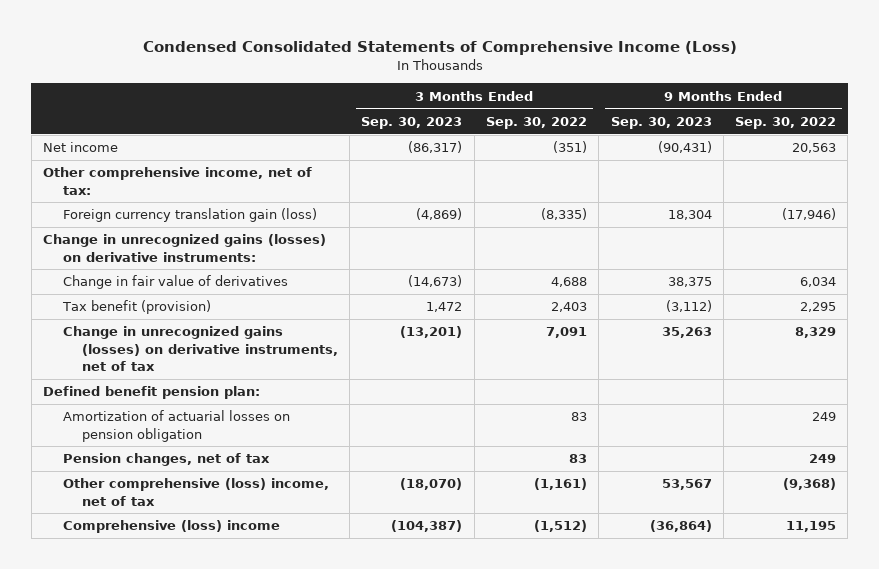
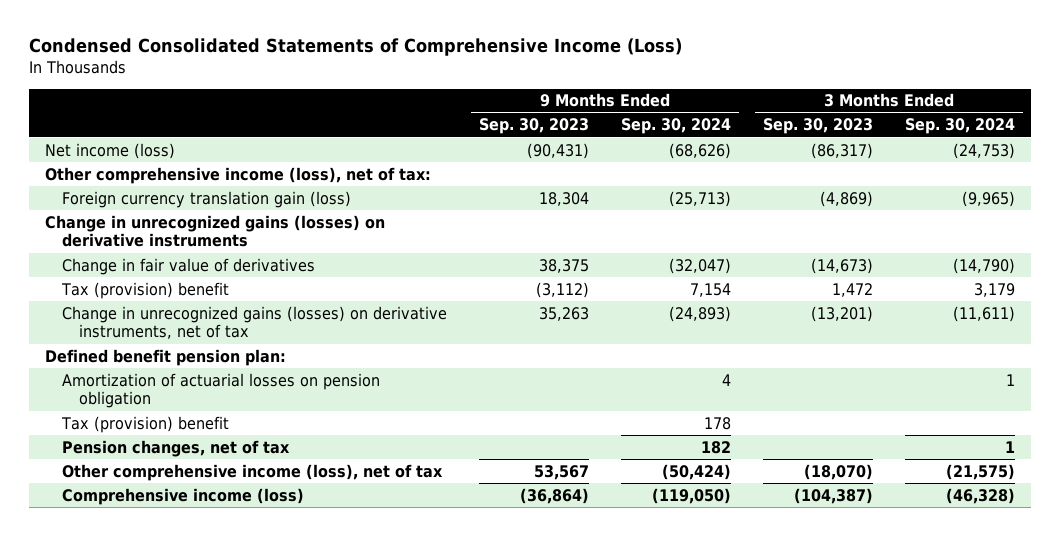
[485,116,587,129] Sep. 30, 2022 -> none
[735,116,837,129] Sep. 30, 2022 -> none
none -> [620,118,731,135] Sep. 30, 2024
none -> [904,118,1015,135] Sep. 30, 2024
[43,142,119,153] Net income -> [44,142,175,159] Net income (loss)
[43,167,313,195] Other comprehensive income, net of tax: -> [44,166,431,184] Other comprehensive income (loss), net of tax:
[43,234,327,262] Change in unrecognized gains (losses) on derivative instruments: -> [44,214,385,248] Change in unrecognized gains (losses) on derivative instruments
[61,300,211,315] Tax benefit (provision) -> [60,281,229,299] Tax (provision) benefit
none -> [60,415,229,433] Tax (provision) benefit
[62,478,329,506] Other comprehensive (loss) income, net of tax -> [61,463,443,481] Other comprehensive income (loss), net of tax
[62,520,280,534] Comprehensive (loss) income -> [61,487,304,505] Comprehensive income (loss)

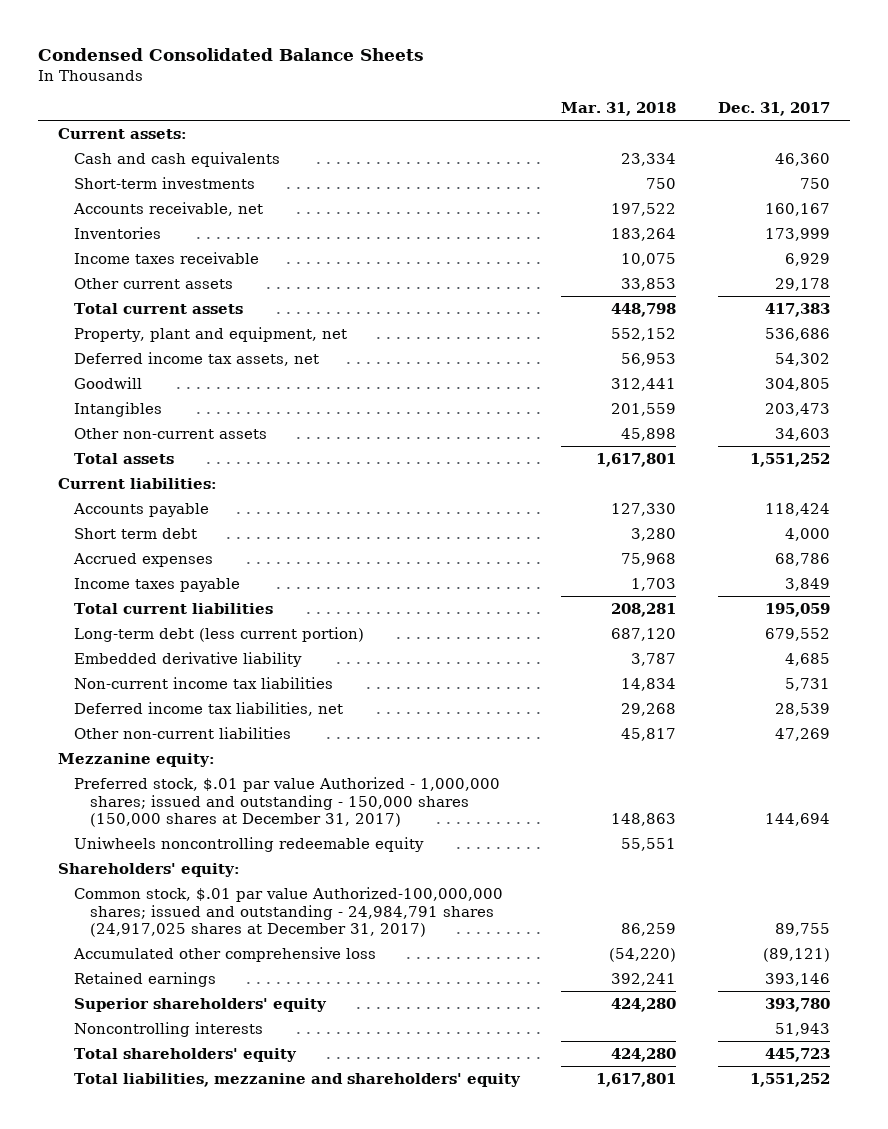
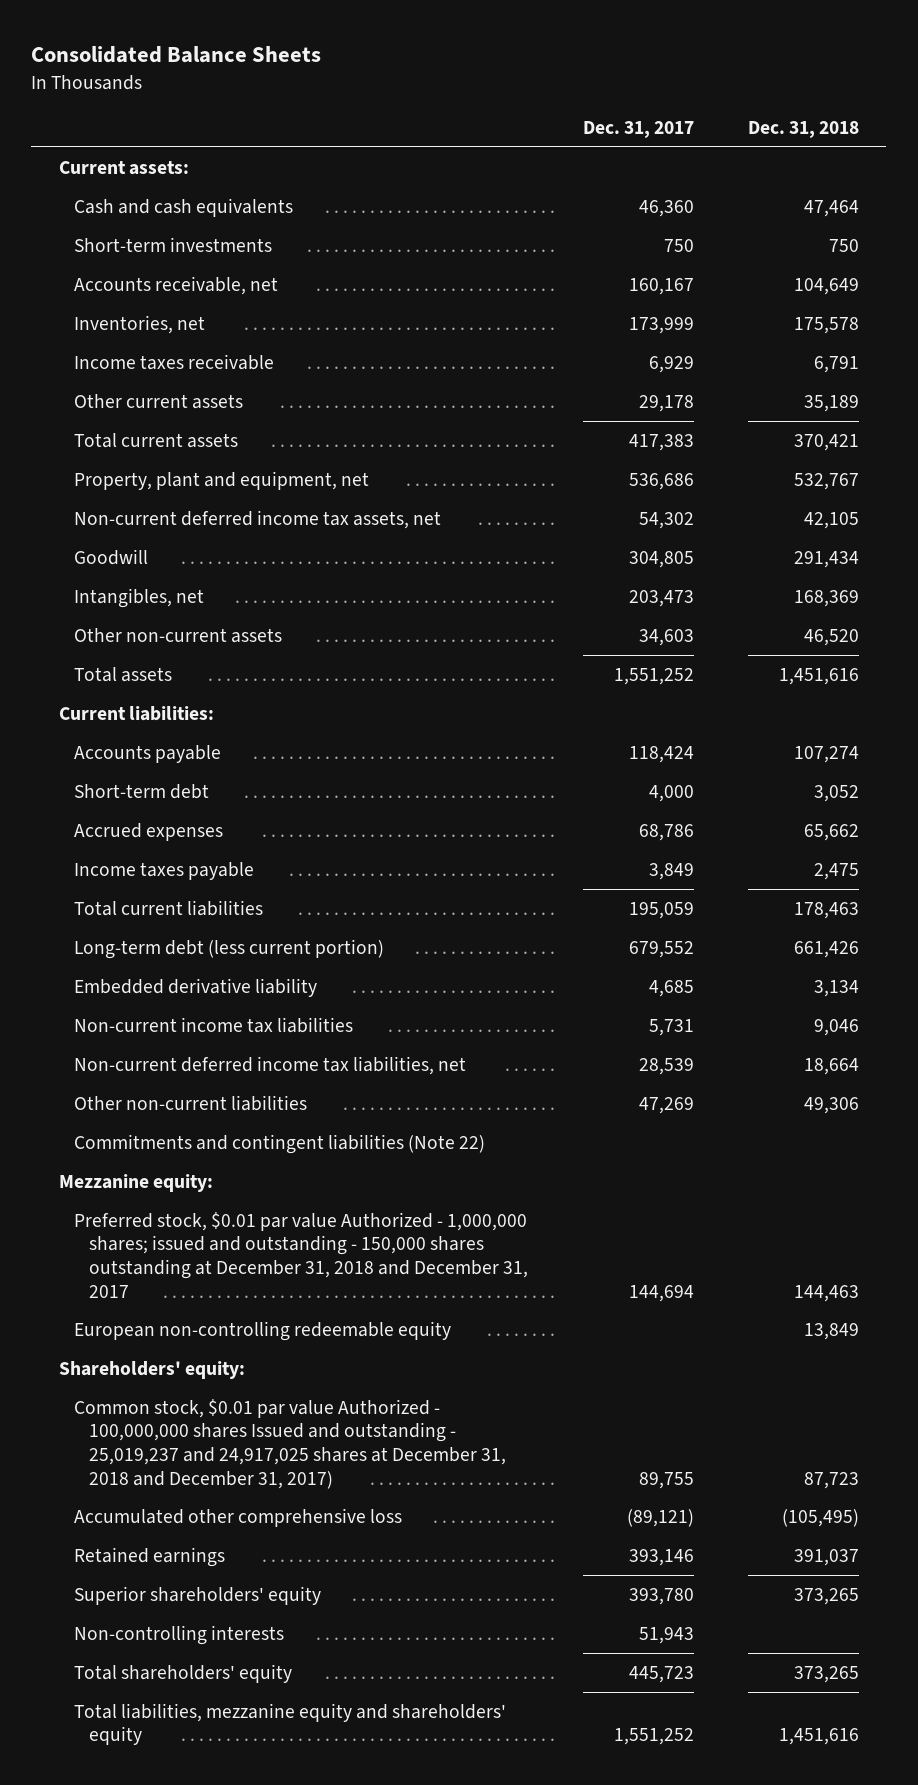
[37,47,424,61] Condensed Consolidated Balance Sheets -> [31,46,322,64] Consolidated Balance Sheets
[561,102,677,117] Mar. 31, 2018 -> none
none -> [748,121,860,139] Dec. 31, 2018
[74,226,162,239] Inventories -> [73,314,205,334] Inventories, net
[74,351,320,366] Deferred income tax assets, net -> [73,509,441,529] Non-current deferred income tax assets, net
[74,401,163,417] Intangibles -> [73,587,204,608] Intangibles, net
[74,527,198,539] Short term debt -> [73,783,209,799] Short-term debt
[74,701,344,716] Deferred income tax liabilities, net -> [73,1055,466,1075] Non-current deferred income tax liabilities, net
none -> [73,1133,485,1154] Commitments and contingent liabilities (Note 22)
[74,836,425,852] Uniwheels noncontrolling redeemable equity -> none
[74,776,501,828] Preferred stock, $.01 par value Authorized - 1,000,000 shares; issued and outstanding - 150,000 shares (150,000 shares at December 31, 2017) -> [73,1211,529,1298] Preferred stock, $0.01 par value Authorized - 1,000,000 shares; issued and outstanding - 150,000 shares outstanding at December 31, 2018 and December 31, 2017
none -> [73,1320,451,1341] European non-controlling redeemable equity
[74,886,504,938] Common stock, $.01 par value Authorized-100,000,000 shares; issued and outstanding - 24,984,791 shares (24,917,025 shares at December 31, 2017) -> [73,1398,507,1489] Common stock, $0.01 par value Authorized - 100,000,000 shares Issued and outstanding - 25,019,237 and 24,917,025 shares at December 31, 2018 and December 31, 2017)
[74,1021,264,1037] Noncontrolling interests -> [73,1624,284,1645] Non-controlling interests
[74,1072,522,1087] Total liabilities, mezzanine and shareholders' equity -> [73,1702,506,1746] Total liabilities, mezzanine equity and shareholders' equity

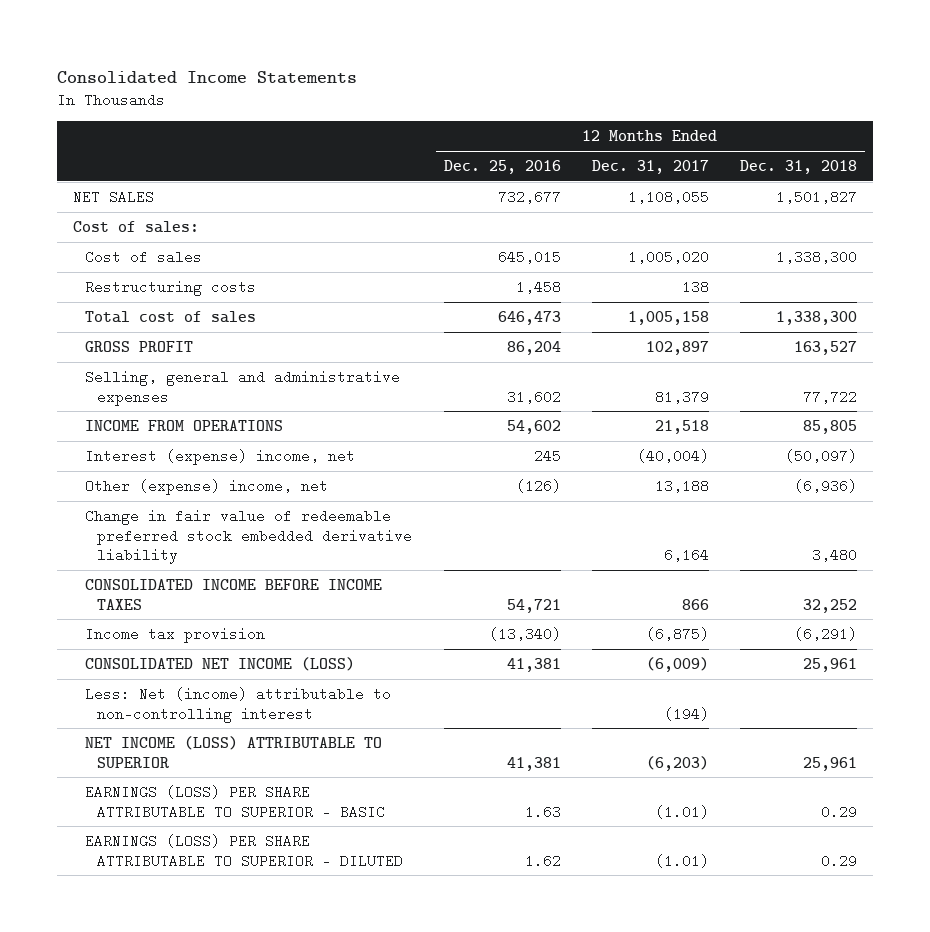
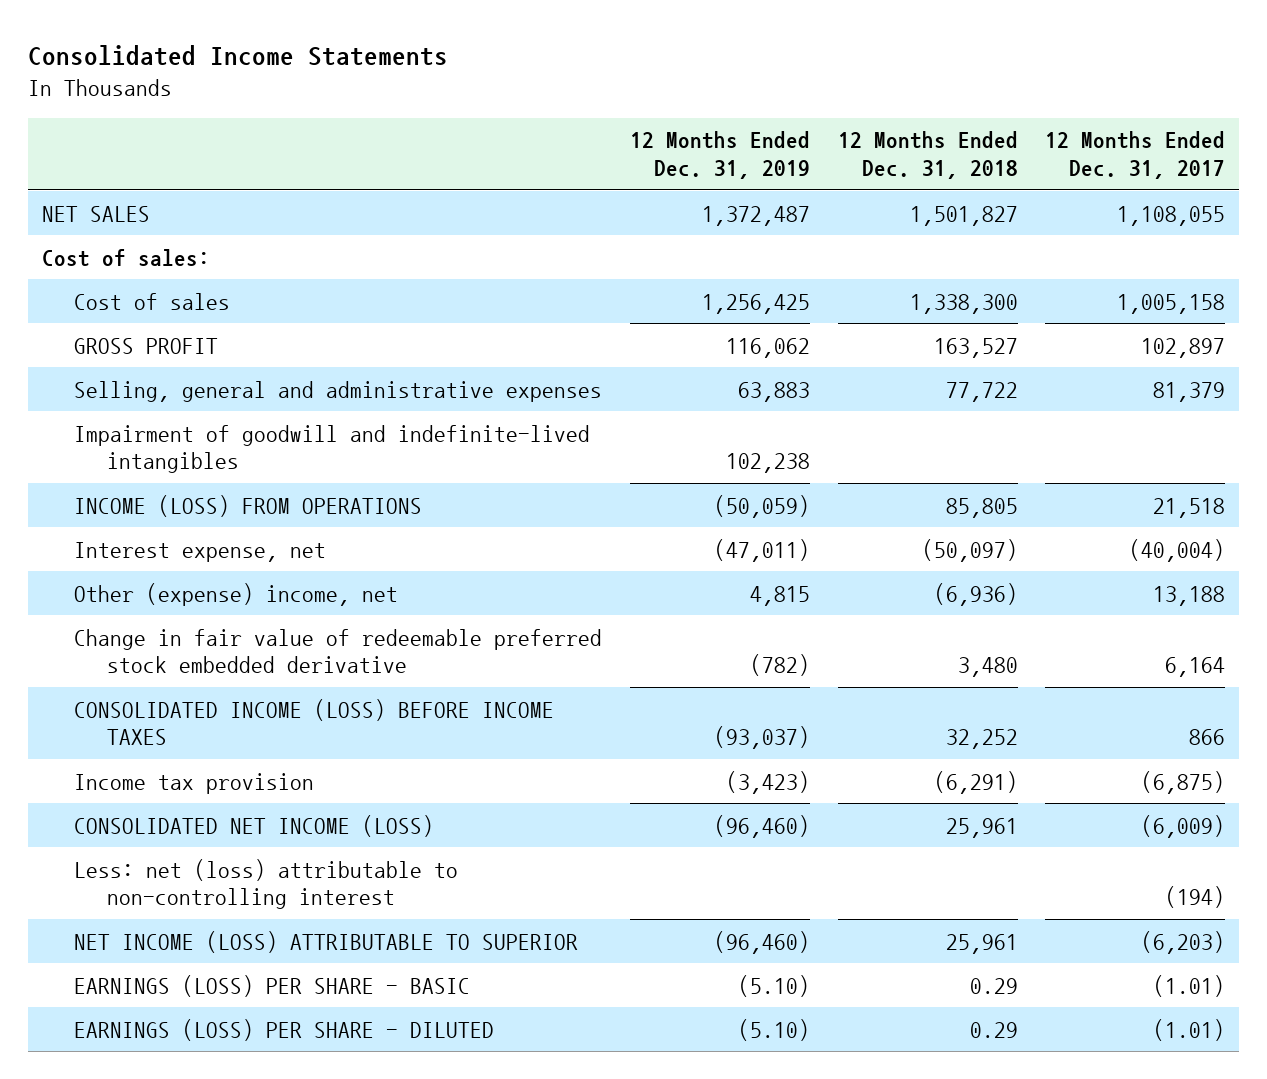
[443,160,561,175] Dec. 25, 2016 -> none
none -> [630,131,811,180] 12 Months Ended Dec. 31, 2019
[85,279,257,296] Restructuring costs -> none
[85,310,257,323] Total cost of sales -> none
[627,249,709,264] 1,005,020 -> [1117,293,1226,314] 1,005,158
none -> [74,424,591,474] Impairment of goodwill and indefinite-lived intangibles
[85,419,284,431] INCOME FROM OPERATIONS -> [74,494,423,517] INCOME (LOSS) FROM OPERATIONS
[85,448,356,465] Interest (expense) income, net -> [74,541,327,562] Interest expense, net
[85,508,413,565] Change in fair value of redeemable preferred stock embedded derivative liability -> [74,628,603,674] Change in fair value of redeemable preferred stock embedded derivative
[85,578,383,610] CONSOLIDATED INCOME BEFORE INCOME TAXES -> [74,698,555,746] CONSOLIDATED INCOME (LOSS) BEFORE INCOME TAXES
[85,686,392,723] Less: Net (income) attributable to non-controlling interest -> [74,858,459,910] Less: net (loss) attributable to non-controlling interest
[85,784,386,819] EARNINGS (LOSS) PER SHARE ATTRIBUTABLE TO SUPERIOR - BASIC -> [74,974,471,997] EARNINGS (LOSS) PER SHARE - BASIC
[85,833,404,868] EARNINGS (LOSS) PER SHARE ATTRIBUTABLE TO SUPERIOR - DILUTED -> [74,1018,495,1041] EARNINGS (LOSS) PER SHARE - DILUTED

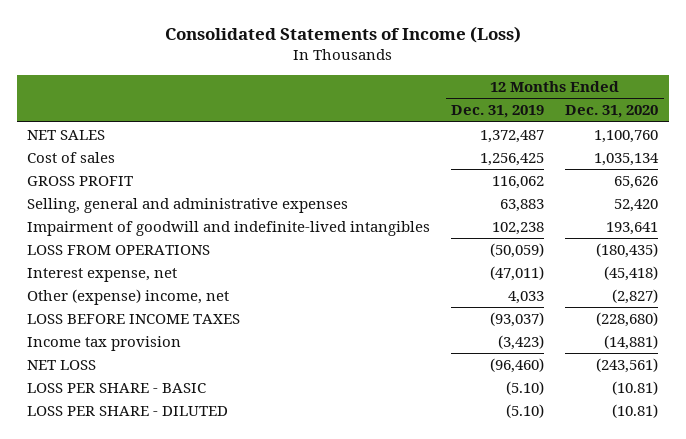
[27,44,448,66] Consolidated Income Statements -> [164,26,521,44] Consolidated Statements of Income (Loss)
[837,131,1018,180] 12 Months Ended Dec. 31, 2018 -> none
[1045,131,1226,180] 12 Months Ended Dec. 31, 2017 -> none
none -> [565,105,659,119] Dec. 31, 2020
[41,248,210,267] Cost of sales: -> none
[74,494,423,517] INCOME (LOSS) FROM OPERATIONS -> [27,245,211,256] LOSS FROM OPERATIONS
[74,628,603,674] Change in fair value of redeemable preferred stock embedded derivative -> none
[750,585,811,606] 4,815 -> [508,291,545,305] 4,033
[74,698,555,746] CONSOLIDATED INCOME (LOSS) BEFORE INCOME TAXES -> [27,314,241,325] LOSS BEFORE INCOME TAXES
[74,814,435,837] CONSOLIDATED NET INCOME (LOSS) -> none
[74,858,459,910] Less: net (loss) attributable to non-controlling interest -> none
[74,930,579,953] NET INCOME (LOSS) ATTRIBUTABLE TO SUPERIOR -> [27,360,97,371] NET LOSS
[74,974,471,997] EARNINGS (LOSS) PER SHARE - BASIC -> [27,383,207,394] LOSS PER SHARE - BASIC
[74,1018,495,1041] EARNINGS (LOSS) PER SHARE - DILUTED -> [27,406,229,417] LOSS PER SHARE - DILUTED

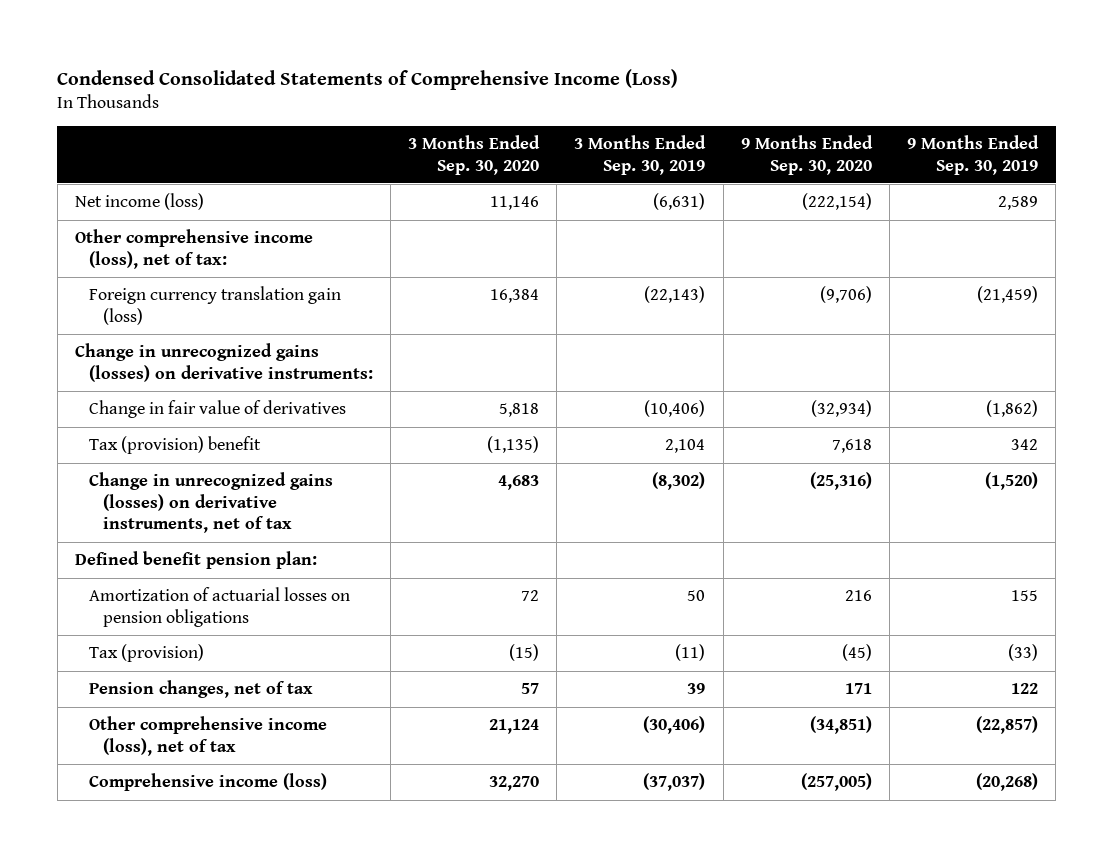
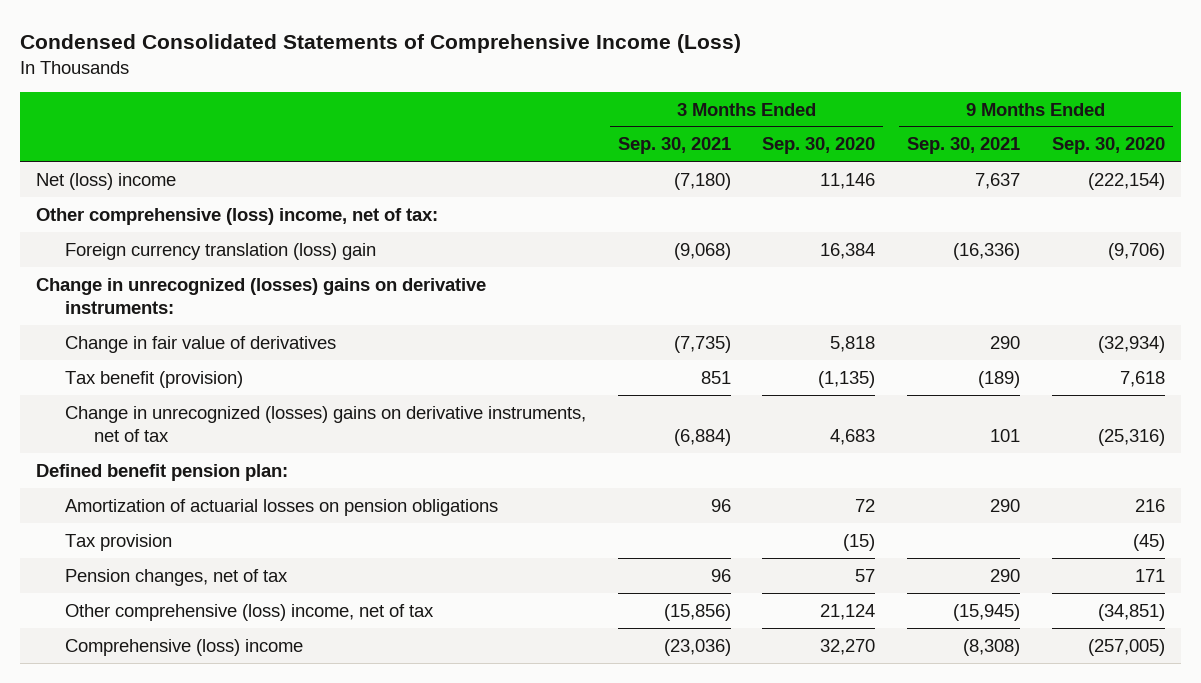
[574,134,707,175] 3 Months Ended Sep. 30, 2019 -> none
[907,134,1040,175] 9 Months Ended Sep. 30, 2019 -> none
none -> [617,137,731,155] Sep. 30, 2021
none -> [907,137,1021,155] Sep. 30, 2021
[75,193,205,211] Net income (loss) -> [36,172,177,190] Net (loss) income
[75,229,314,269] Other comprehensive income (loss), net of tax: -> [36,207,439,225] Other comprehensive (loss) income, net of tax:
[88,286,341,325] Foreign currency translation gain (loss) -> [64,242,376,260] Foreign currency translation (loss) gain
[75,343,373,382] Change in unrecognized gains (losses) on derivative instruments: -> [36,277,487,314] Change in unrecognized (losses) gains on derivative instruments:
[88,436,261,455] Tax (provision) benefit -> [64,370,243,388] Tax benefit (provision)
[88,472,333,534] Change in unrecognized gains (losses) on derivative instruments, net of tax -> [64,405,586,442] Change in unrecognized (losses) gains on derivative instruments, net of tax
[88,644,204,663] Tax (provision) -> [64,533,172,551] Tax provision
[88,716,327,756] Other comprehensive income (loss), net of tax -> [64,603,434,621] Other comprehensive (loss) income, net of tax
[88,773,327,792] Comprehensive income (loss) -> [64,638,303,656] Comprehensive (loss) income

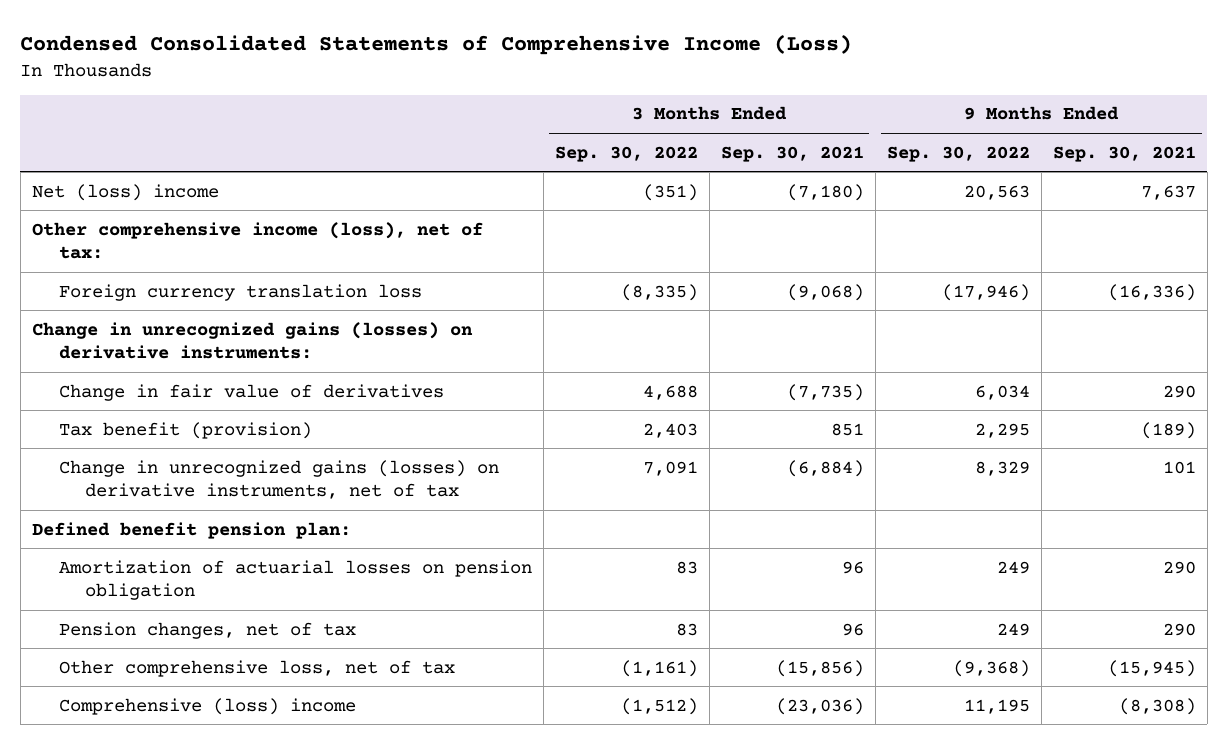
[762,137,876,155] Sep. 30, 2020 -> none
[1051,137,1165,155] Sep. 30, 2020 -> none
none -> [554,145,698,162] Sep. 30, 2022
none -> [886,145,1030,162] Sep. 30, 2022
[36,207,439,225] Other comprehensive (loss) income, net of tax: -> [31,221,483,260] Other comprehensive income (loss), net of tax:
[64,242,376,260] Foreign currency translation (loss) gain -> [58,283,422,301] Foreign currency translation loss
[36,277,487,314] Change in unrecognized (losses) gains on derivative instruments: -> [31,321,473,360] Change in unrecognized gains (losses) on derivative instruments:
[64,405,586,442] Change in unrecognized (losses) gains on derivative instruments, net of tax -> [58,459,499,500] Change in unrecognized gains (losses) on derivative instruments, net of tax
[64,533,172,551] Tax provision -> none
[64,498,498,516] Amortization of actuarial losses on pension obligations -> [58,559,532,601] Amortization of actuarial losses on pension obligation
[64,603,434,621] Other comprehensive (loss) income, net of tax -> [58,659,455,677] Other comprehensive loss, net of tax

